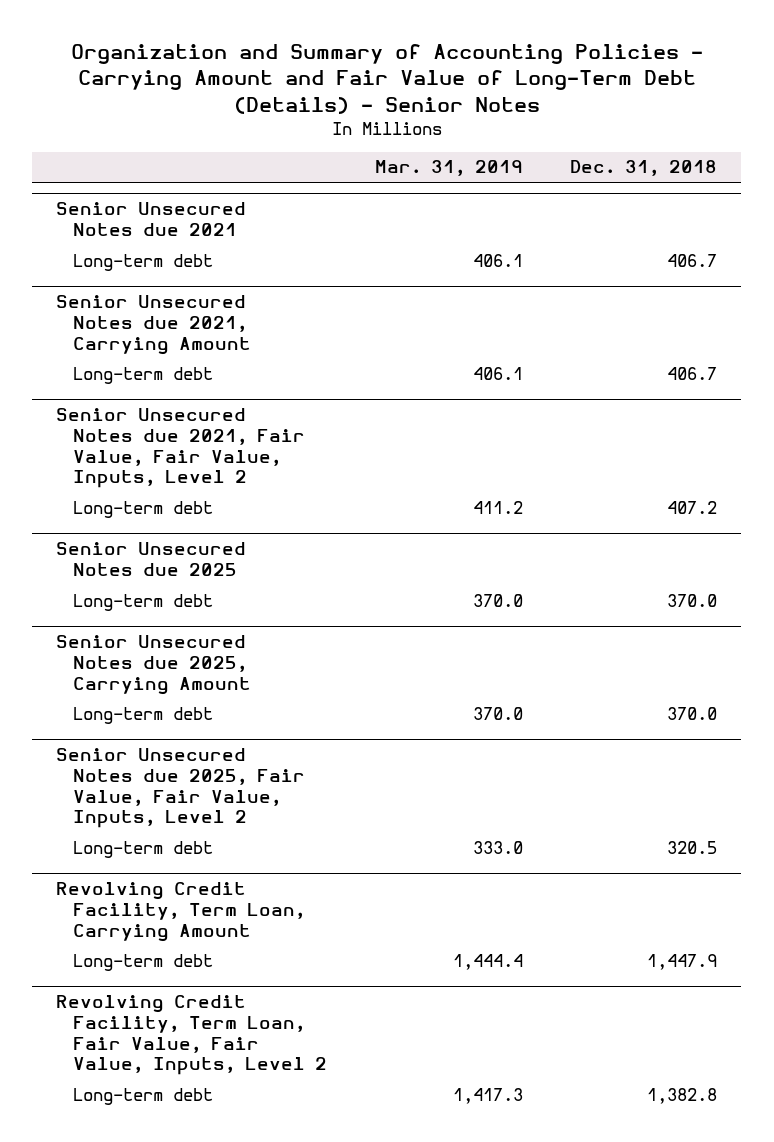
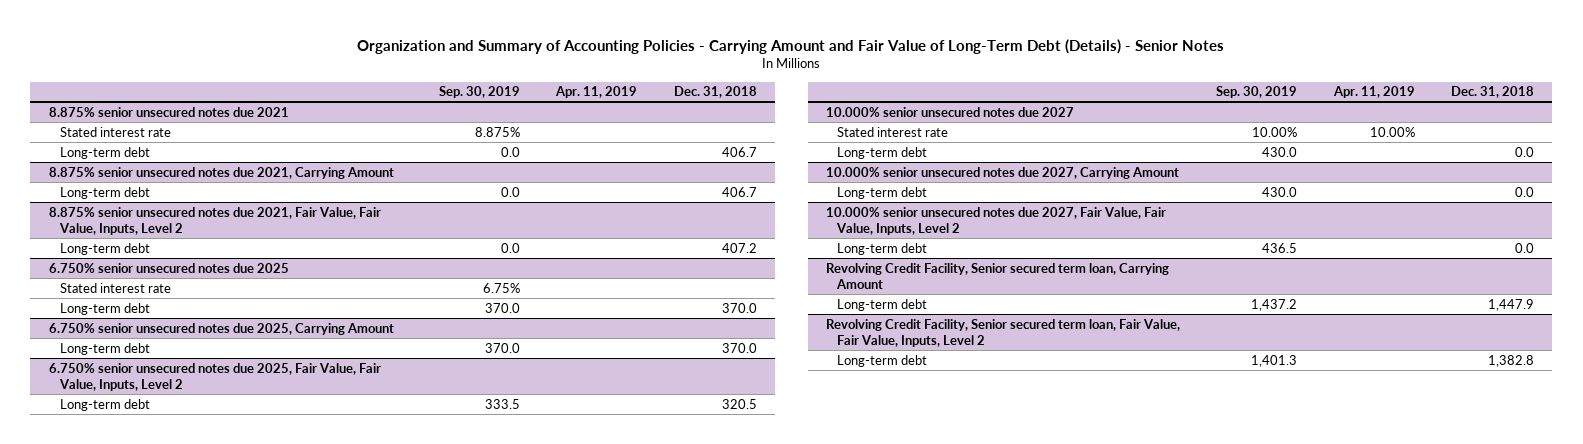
[374,160,523,177] Mar. 31, 2019 -> none
none -> [438,86,520,99] Sep. 30, 2019
none -> [555,86,638,99] Apr. 11, 2019
[56,202,247,236] Senior Unsecured Notes due 2021 -> [48,106,289,117] 8.875% senior unsecured notes due 2021
none -> [59,126,171,137] Stated interest rate
[56,295,251,355] Senior Unsecured Notes due 2021, Carrying Amount -> [48,166,394,179] 8.875% senior unsecured notes due 2021, Carrying Amount
[56,408,305,489] Senior Unsecured Notes due 2021, Fair Value, Fair Value, Inputs, Level 2 -> [48,206,381,235] 8.875% senior unsecured notes due 2021, Fair Value, Fair Value, Inputs, Level 2
[56,542,247,576] Senior Unsecured Notes due 2025 -> [48,262,289,273] 6.750% senior unsecured notes due 2025
none -> [59,282,171,293] Stated interest rate
[56,635,251,695] Senior Unsecured Notes due 2025, Carrying Amount -> [48,322,394,335] 6.750% senior unsecured notes due 2025, Carrying Amount
[56,748,305,829] Senior Unsecured Notes due 2025, Fair Value, Fair Value, Inputs, Level 2 -> [48,362,381,391] 6.750% senior unsecured notes due 2025, Fair Value, Fair Value, Inputs, Level 2
none -> [825,106,1074,117] 10.000% senior unsecured notes due 2027
none -> [837,126,949,137] Stated interest rate
none -> [837,146,928,159] Long-term debt
none -> [825,166,1179,179] 10.000% senior unsecured notes due 2027, Carrying Amount
none -> [837,186,928,199] Long-term debt
none -> [825,206,1166,235] 10.000% senior unsecured notes due 2027, Fair Value, Fair Value, Inputs, Level 2
none -> [837,242,928,255] Long-term debt
[56,882,305,942] Revolving Credit Facility, Term Loan, Carrying Amount -> [825,262,1169,289] Revolving Credit Facility, Senior secured term loan, Carrying Amount
[56,995,327,1076] Revolving Credit Facility, Term Loan, Fair Value, Fair Value, Inputs, Level 2 -> [825,318,1180,347] Revolving Credit Facility, Senior secured term loan, Fair Value, Fair Value, Inputs, Level 2

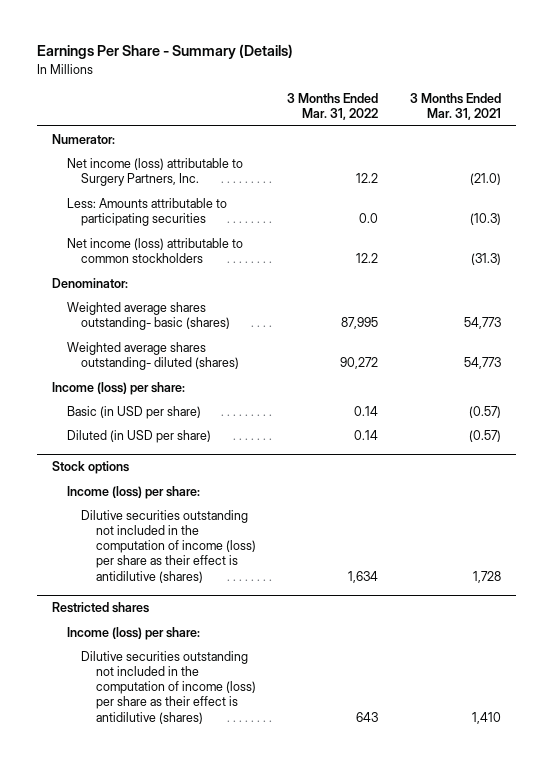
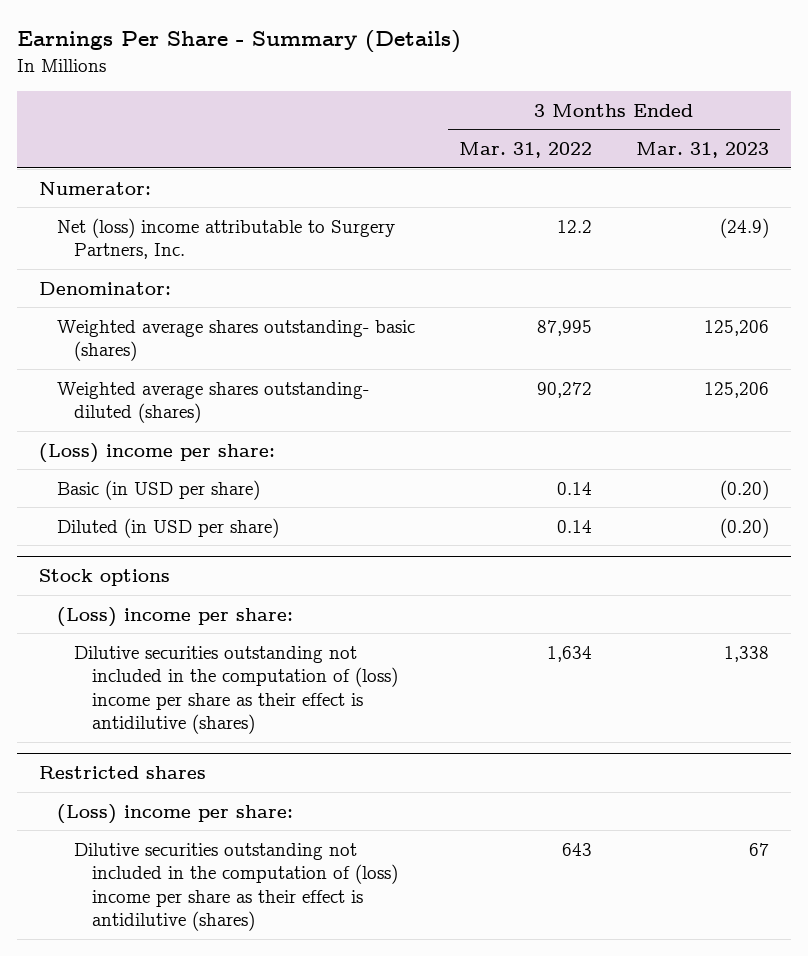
[409,93,501,121] 3 Months Ended Mar. 31, 2021 -> none
none -> [635,142,769,159] Mar. 31, 2023
[66,197,227,227] Less: Amounts attributable to participating securities -> none
[66,237,243,264] Net income (loss) attributable to common stockholders -> none
[66,157,243,187] Net income (loss) attributable to Surgery Partners, Inc. -> [56,217,395,260] Net (loss) income attributable to Surgery Partners, Inc.
[52,381,186,395] Income (loss) per share: -> [38,442,275,463] (Loss) income per share:
[66,485,200,499] Income (loss) per share: -> [56,606,293,627] (Loss) income per share:
[81,509,257,583] Dilutive securities outstanding not included in the computation of income (loss) per share as their effect is antidilutive (shares) -> [74,645,398,734] Dilutive securities outstanding not included in the computation of (loss) income per share as their effect is antidilutive (shares)
[66,626,200,640] Income (loss) per share: -> [56,803,293,824] (Loss) income per share:
[81,650,257,724] Dilutive securities outstanding not included in the computation of income (loss) per share as their effect is antidilutive (shares) -> [74,842,398,931] Dilutive securities outstanding not included in the computation of (loss) income per share as their effect is antidilutive (shares)

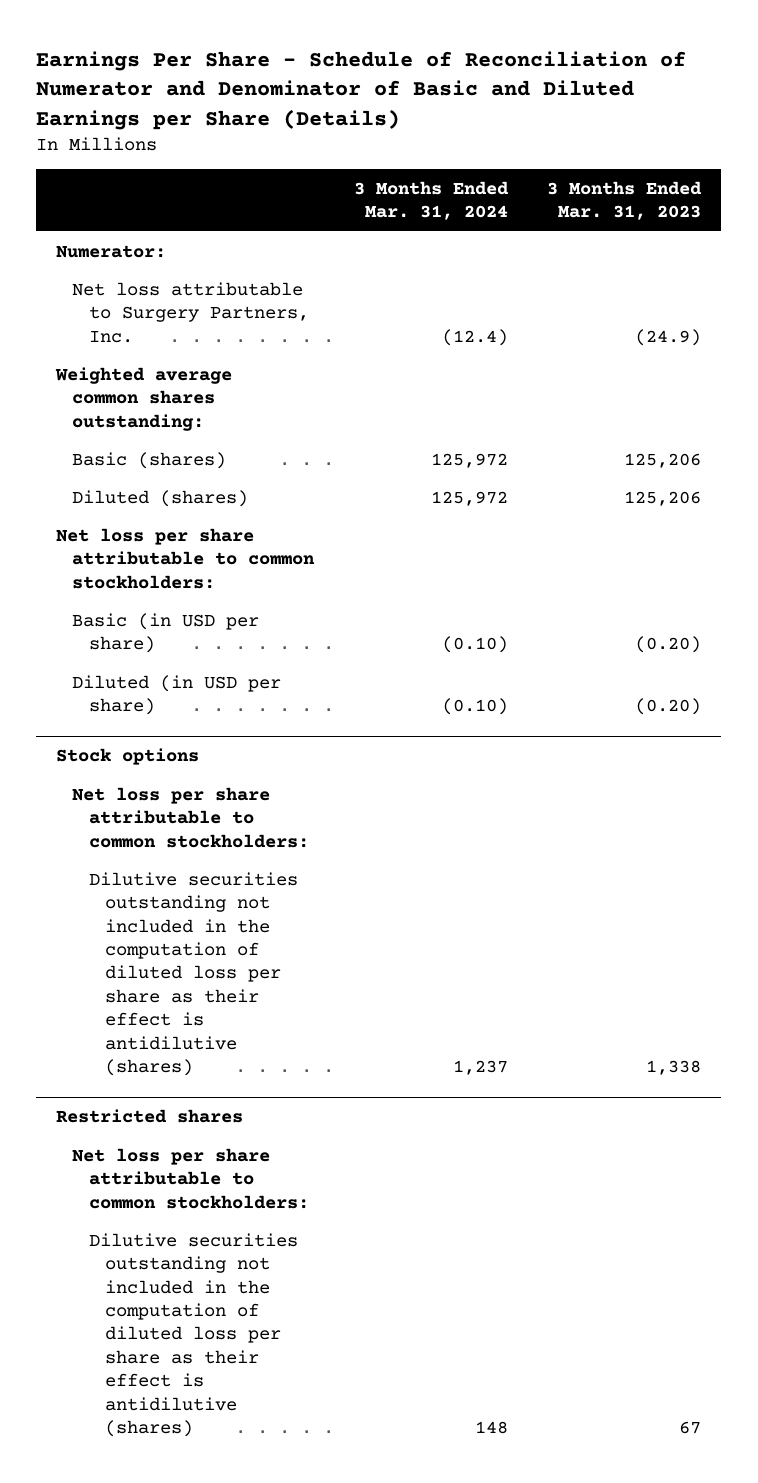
[16,30,461,54] Earnings Per Share - Summary (Details) -> [36,50,687,130] Earnings Per Share - Schedule of Reconciliation of Numerator and Denominator of Basic and Diluted Earnings per Share (Details)
[458,142,592,159] Mar. 31, 2022 -> none
none -> [353,180,509,221] 3 Months Ended Mar. 31, 2024
[38,281,171,295] Denominator: -> none
[56,217,395,260] Net (loss) income attributable to Surgery Partners, Inc. -> [72,281,309,343] Net loss attributable to Surgery Partners, Inc.
none -> [55,366,233,431] Weighted average common shares outstanding:
[56,319,415,362] Weighted average shares outstanding- basic (shares) -> [72,451,227,469] Basic (shares)
[56,381,369,424] Weighted average shares outstanding- diluted (shares) -> [72,489,249,507] Diluted (shares)
[38,442,275,463] (Loss) income per share: -> [56,527,316,589] Net loss per share attributable to common stockholders:
[56,606,293,627] (Loss) income per share: -> [72,786,309,848] Net loss per share attributable to common stockholders:
[74,645,398,734] Dilutive securities outstanding not included in the computation of (loss) income per share as their effect is antidilutive (shares) -> [88,871,298,1077] Dilutive securities outstanding not included in the computation of diluted loss per share as their effect is antidilutive (shares)
[56,803,293,824] (Loss) income per share: -> [72,1147,309,1209] Net loss per share attributable to common stockholders:
[74,842,398,931] Dilutive securities outstanding not included in the computation of (loss) income per share as their effect is antidilutive (shares) -> [88,1232,298,1438] Dilutive securities outstanding not included in the computation of diluted loss per share as their effect is antidilutive (shares)

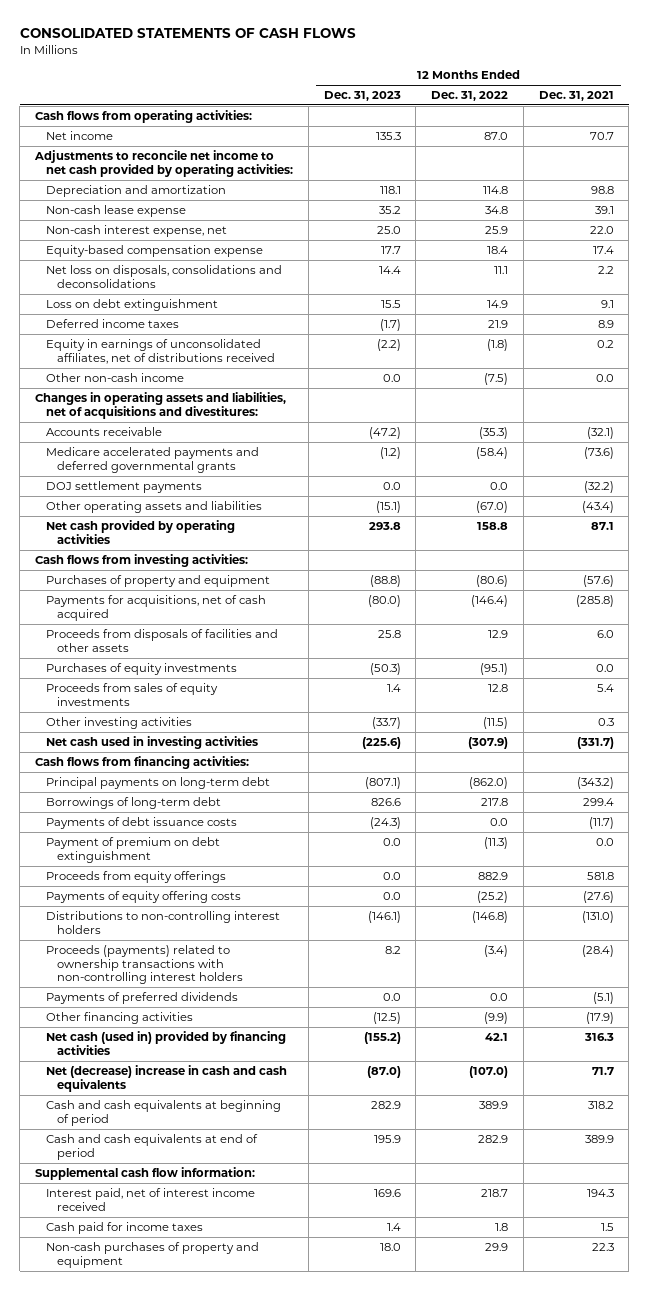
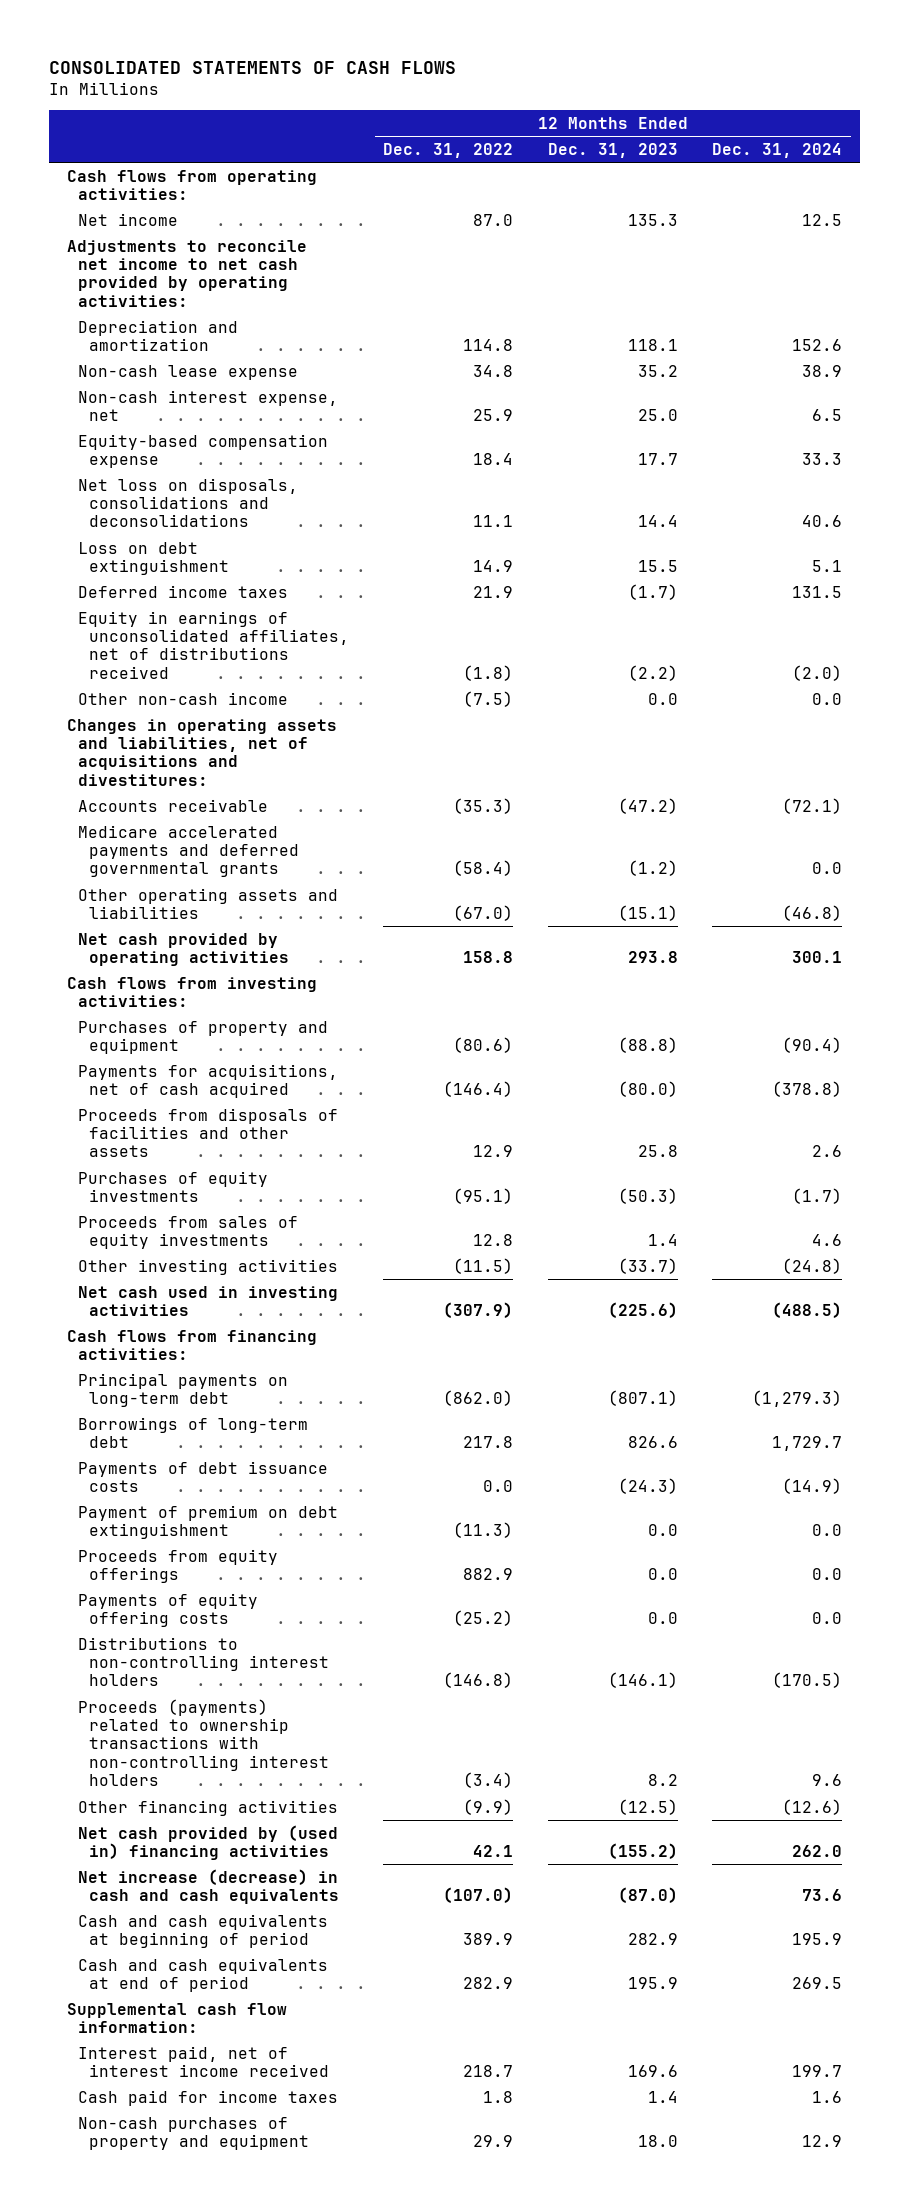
[538,91,614,102] Dec. 31, 2021 -> none
none -> [712,142,843,158] Dec. 31, 2024
[46,481,203,494] DOJ settlement payments -> none
[46,992,239,1005] Payments of preferred dividends -> none
[46,1031,287,1055] Net cash (used in) provided by financing activities -> [77,1824,338,1861] Net cash provided by (used in) financing activities
[46,1065,288,1092] Net (decrease) increase in cash and cash equivalents -> [77,1868,339,1905] Net increase (decrease) in cash and cash equivalents

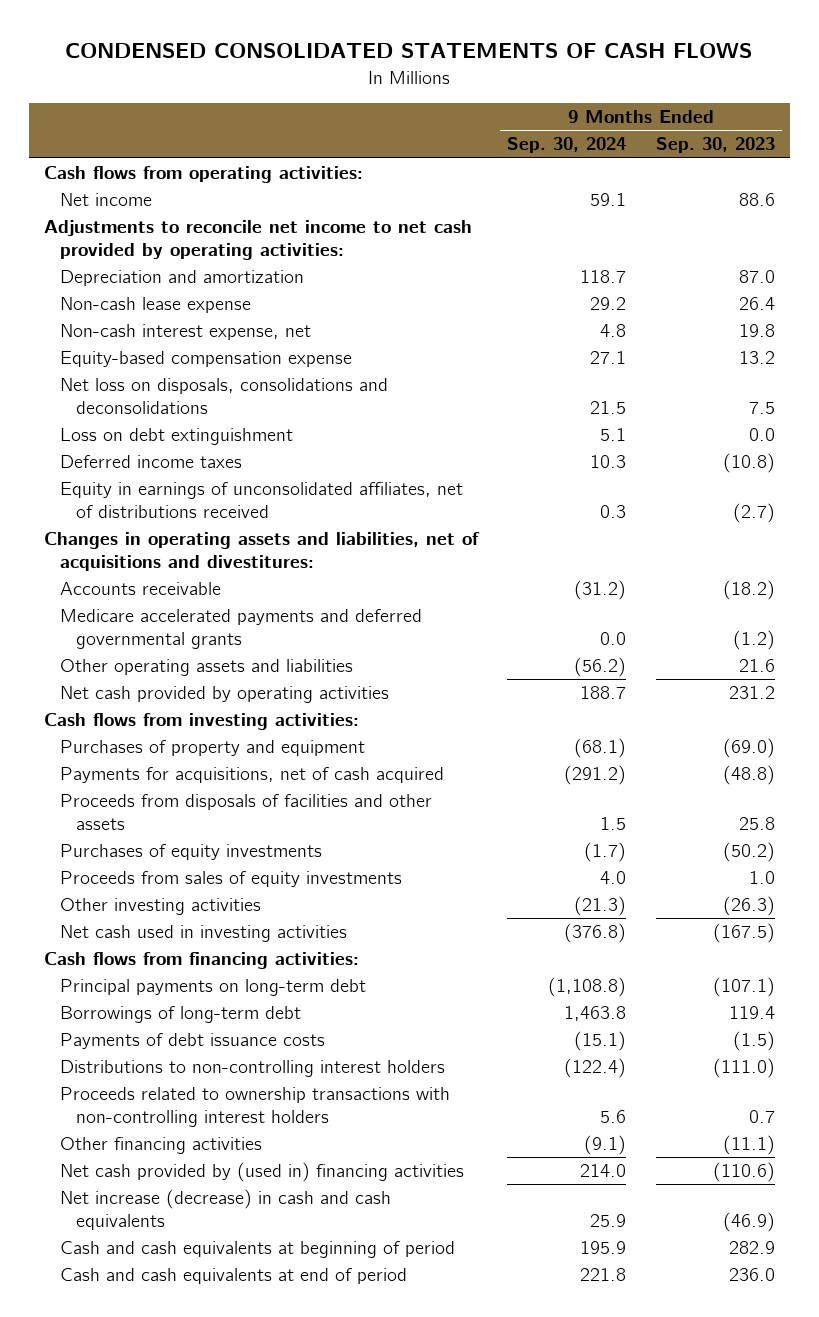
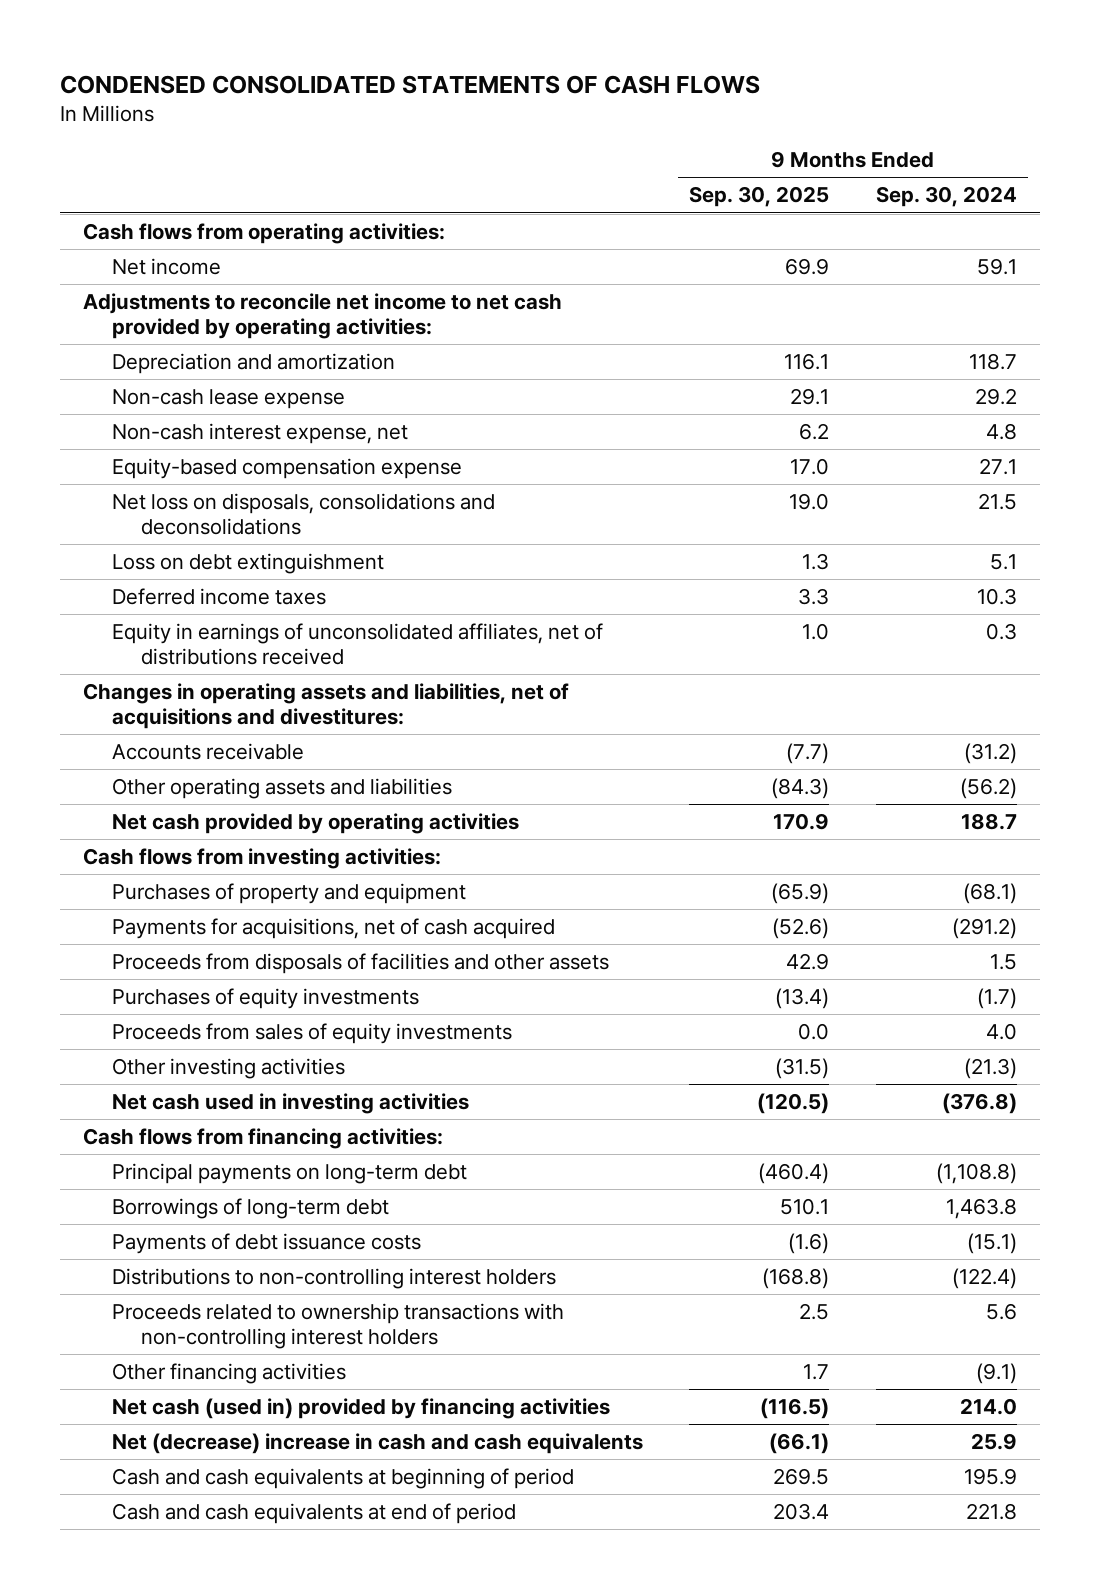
[655,137,775,154] Sep. 30, 2023 -> none
none -> [689,186,830,208] Sep. 30, 2025
[59,609,422,649] Medicare accelerated payments and deferred governmental grants -> none
[59,1162,464,1183] Net cash provided by (used in) financing activities -> [112,1398,611,1420] Net cash (used in) provided by financing activities
[59,1189,391,1230] Net increase (decrease) in cash and cash equivalents -> [112,1433,644,1455] Net (decrease) increase in cash and cash equivalents

